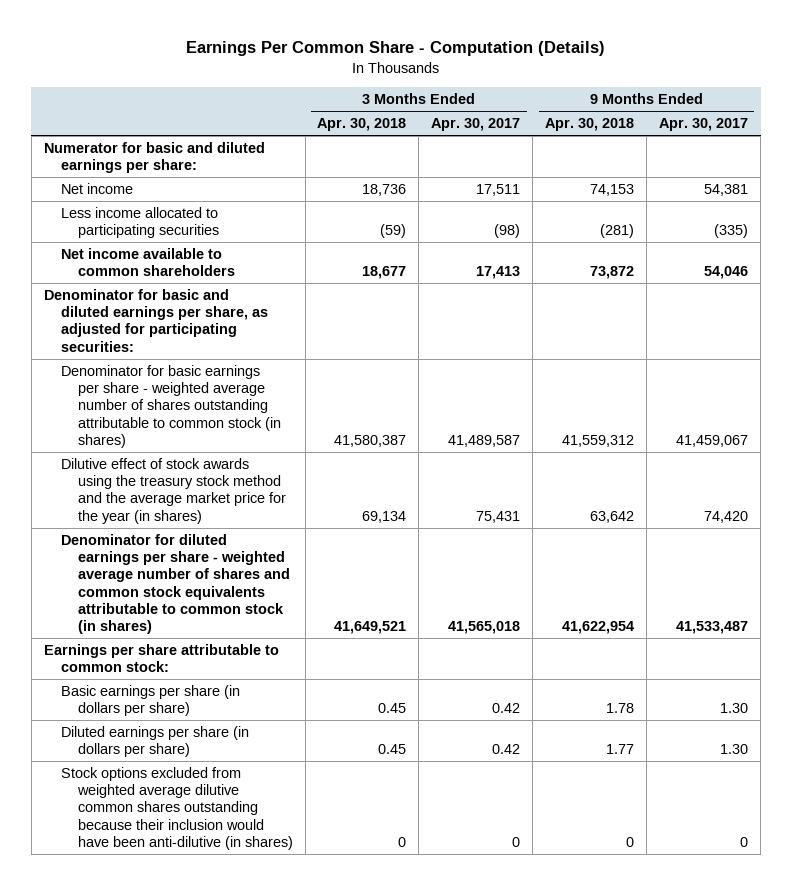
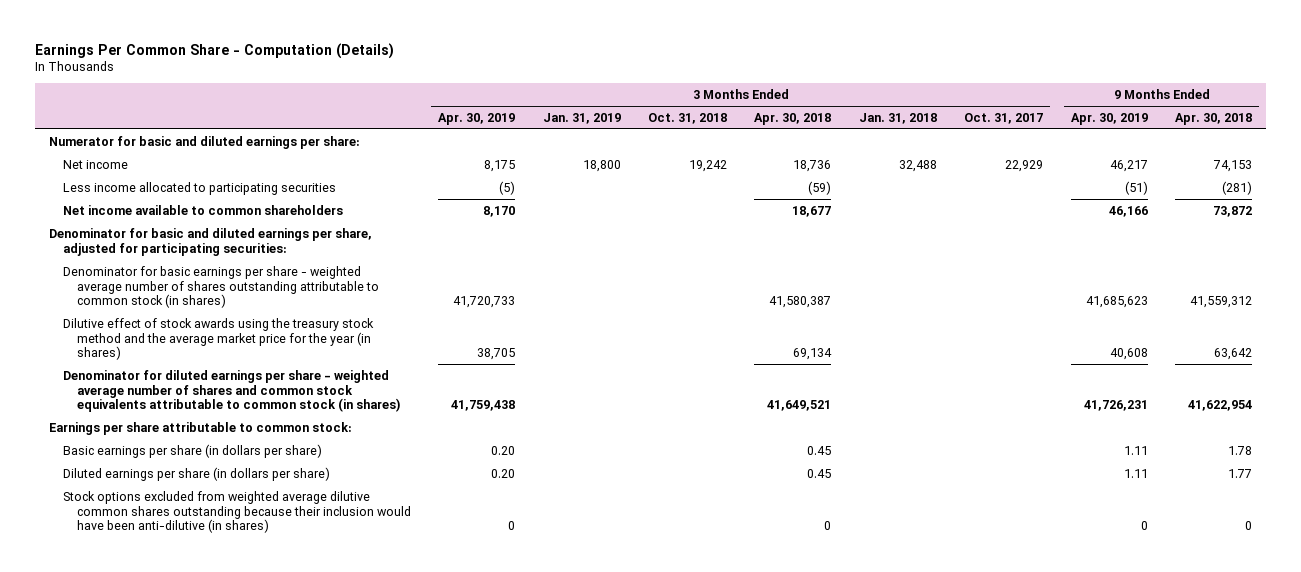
[431,118,521,132] Apr. 30, 2017 -> none
[659,118,749,132] Apr. 30, 2017 -> none
none -> [438,112,516,125] Apr. 30, 2019
none -> [542,112,621,124] Jan. 31, 2019
none -> [648,112,728,124] Oct. 31, 2018
none -> [858,112,937,124] Jan. 31, 2018
none -> [964,112,1044,124] Oct. 31, 2017
none -> [1070,112,1148,125] Apr. 30, 2019
[43,288,268,352] Denominator for basic and diluted earnings per share, as adjusted for participating securities: -> [49,227,373,256] Denominator for basic and diluted earnings per share, adjusted for participating securities:

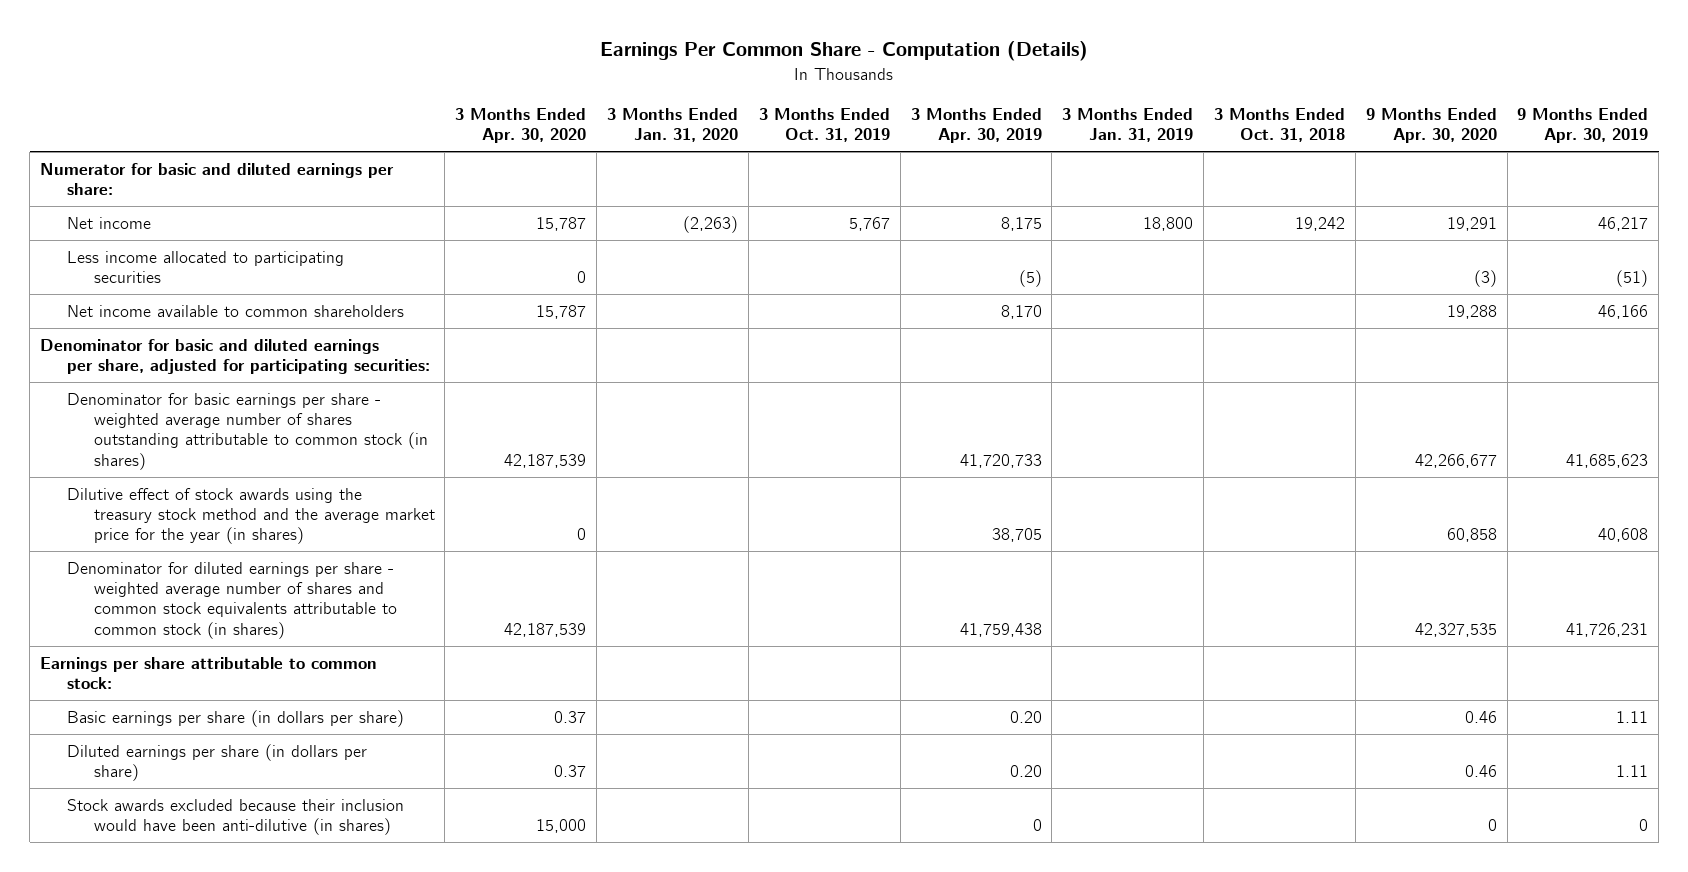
[754,112,832,125] Apr. 30, 2018 -> none
[858,112,937,124] Jan. 31, 2018 -> none
[964,112,1044,124] Oct. 31, 2017 -> none
[1175,112,1253,125] Apr. 30, 2018 -> none
none -> [455,107,587,144] 3 Months Ended Apr. 30, 2020
none -> [607,107,739,143] 3 Months Ended Jan. 31, 2020
none -> [758,107,890,143] 3 Months Ended Oct. 31, 2019
none -> [1365,107,1497,144] 9 Months Ended Apr. 30, 2020
[62,490,411,534] Stock options excluded from weighted average dilutive common shares outstanding because their inclusion would have been anti-dilutive (in shares) -> [66,798,404,836] Stock awards excluded because their inclusion would have been anti-dilutive (in shares)

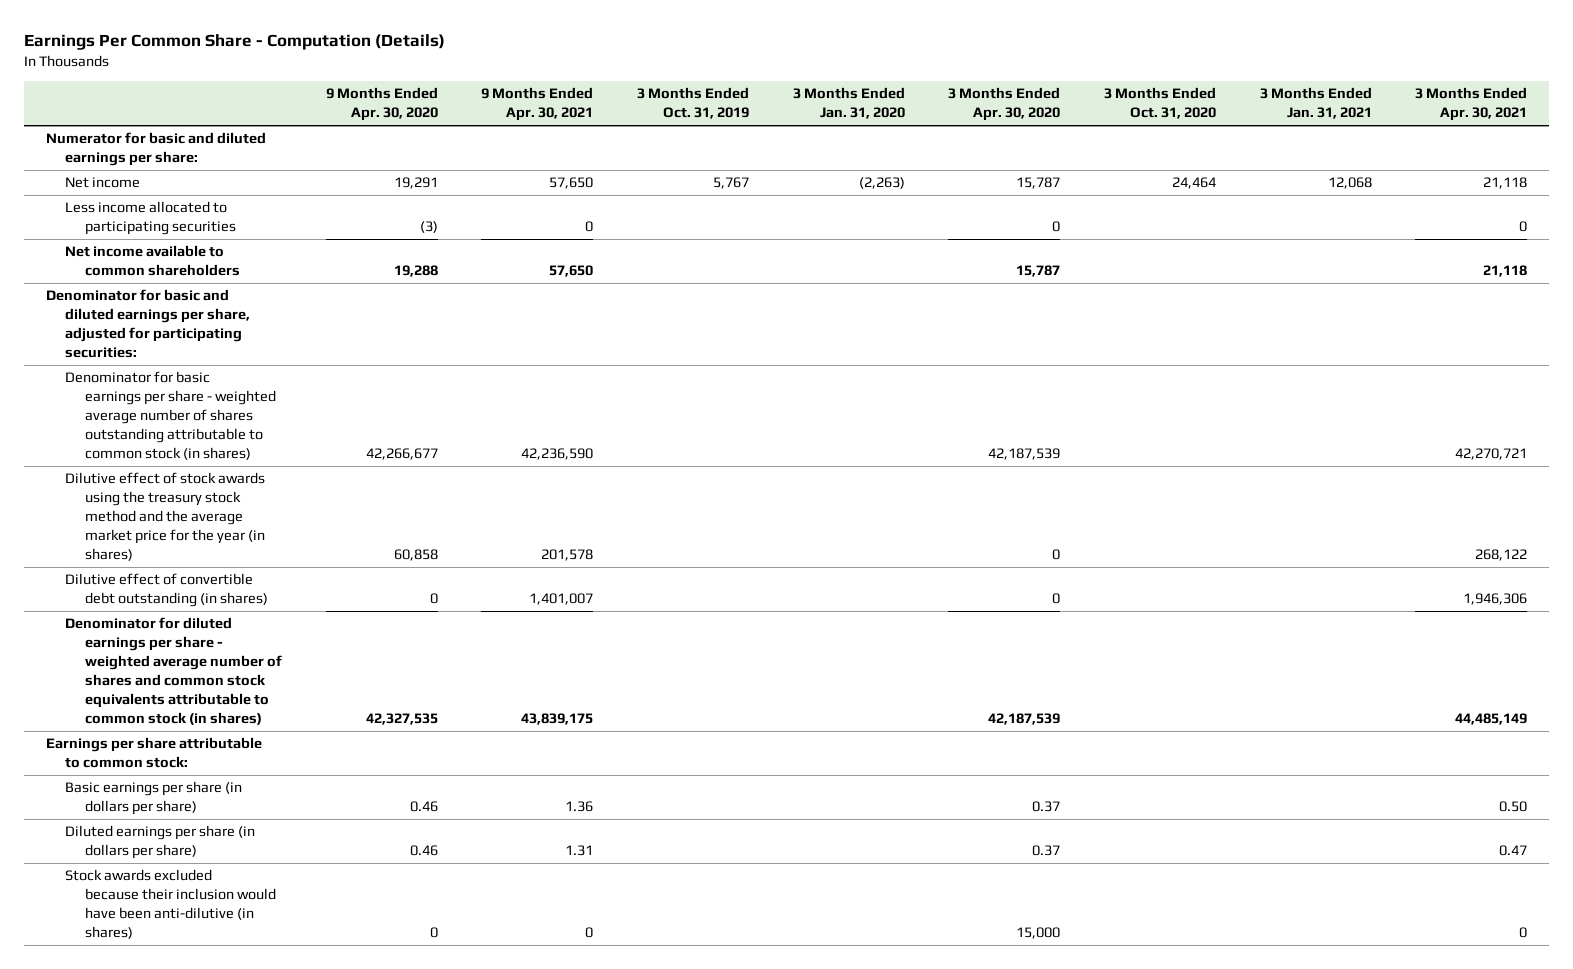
[910,107,1042,144] 3 Months Ended Apr. 30, 2019 -> none
[1062,107,1194,143] 3 Months Ended Jan. 31, 2019 -> none
[1214,107,1346,143] 3 Months Ended Oct. 31, 2018 -> none
[1517,107,1649,144] 9 Months Ended Apr. 30, 2019 -> none
none -> [481,87,594,122] 9 Months Ended Apr. 30, 2021
none -> [1103,87,1216,120] 3 Months Ended Oct. 31, 2020
none -> [1259,87,1372,120] 3 Months Ended Jan. 31, 2021
none -> [1415,87,1528,122] 3 Months Ended Apr. 30, 2021
none -> [65,573,269,608] Dilutive effect of convertible debt outstanding (in shares)

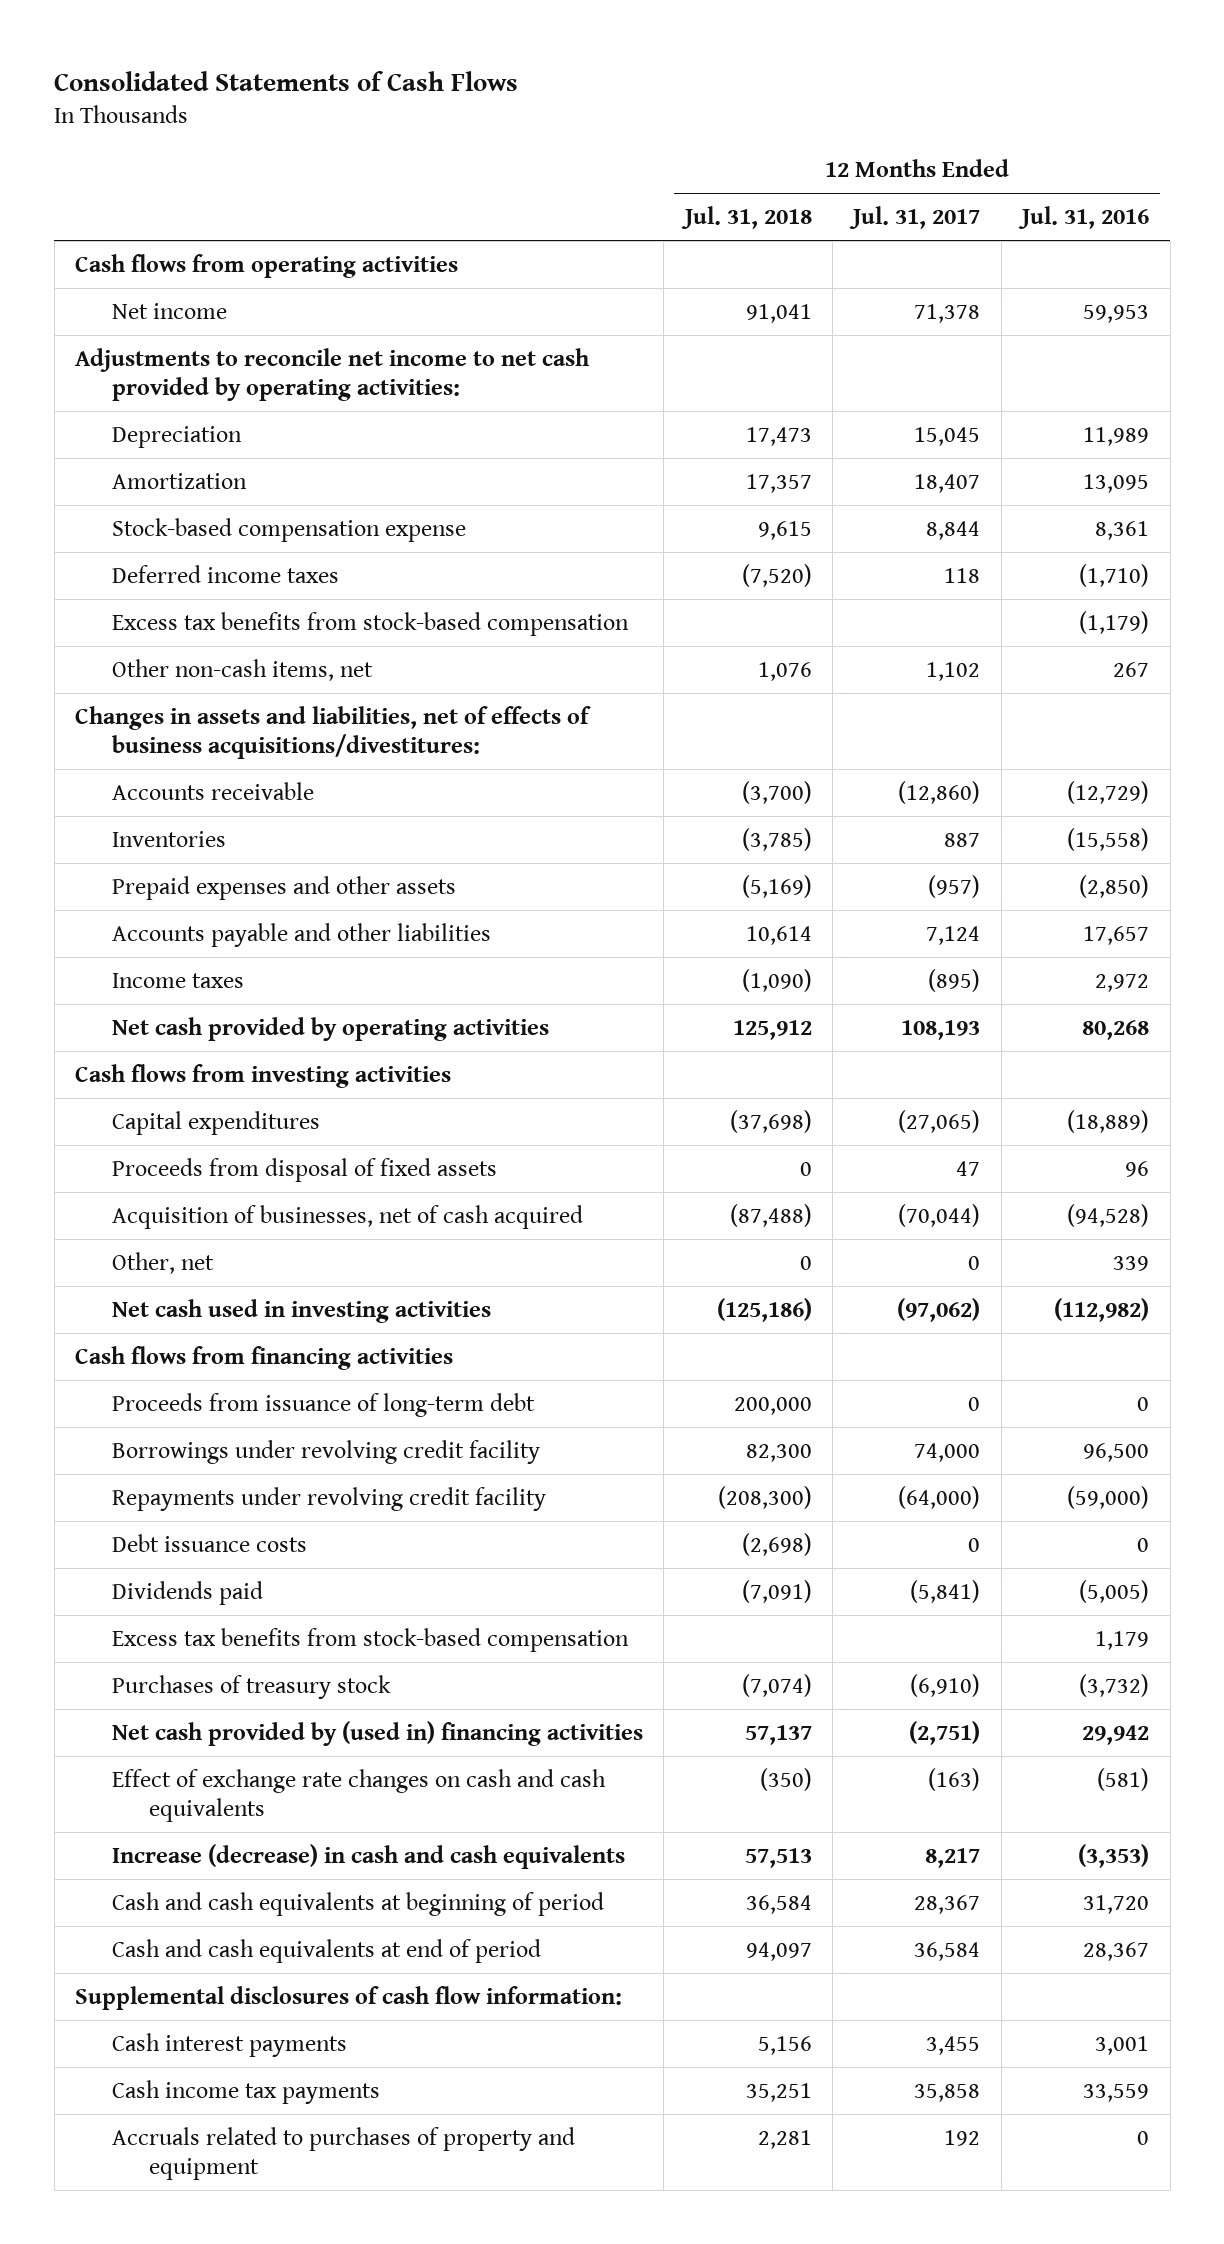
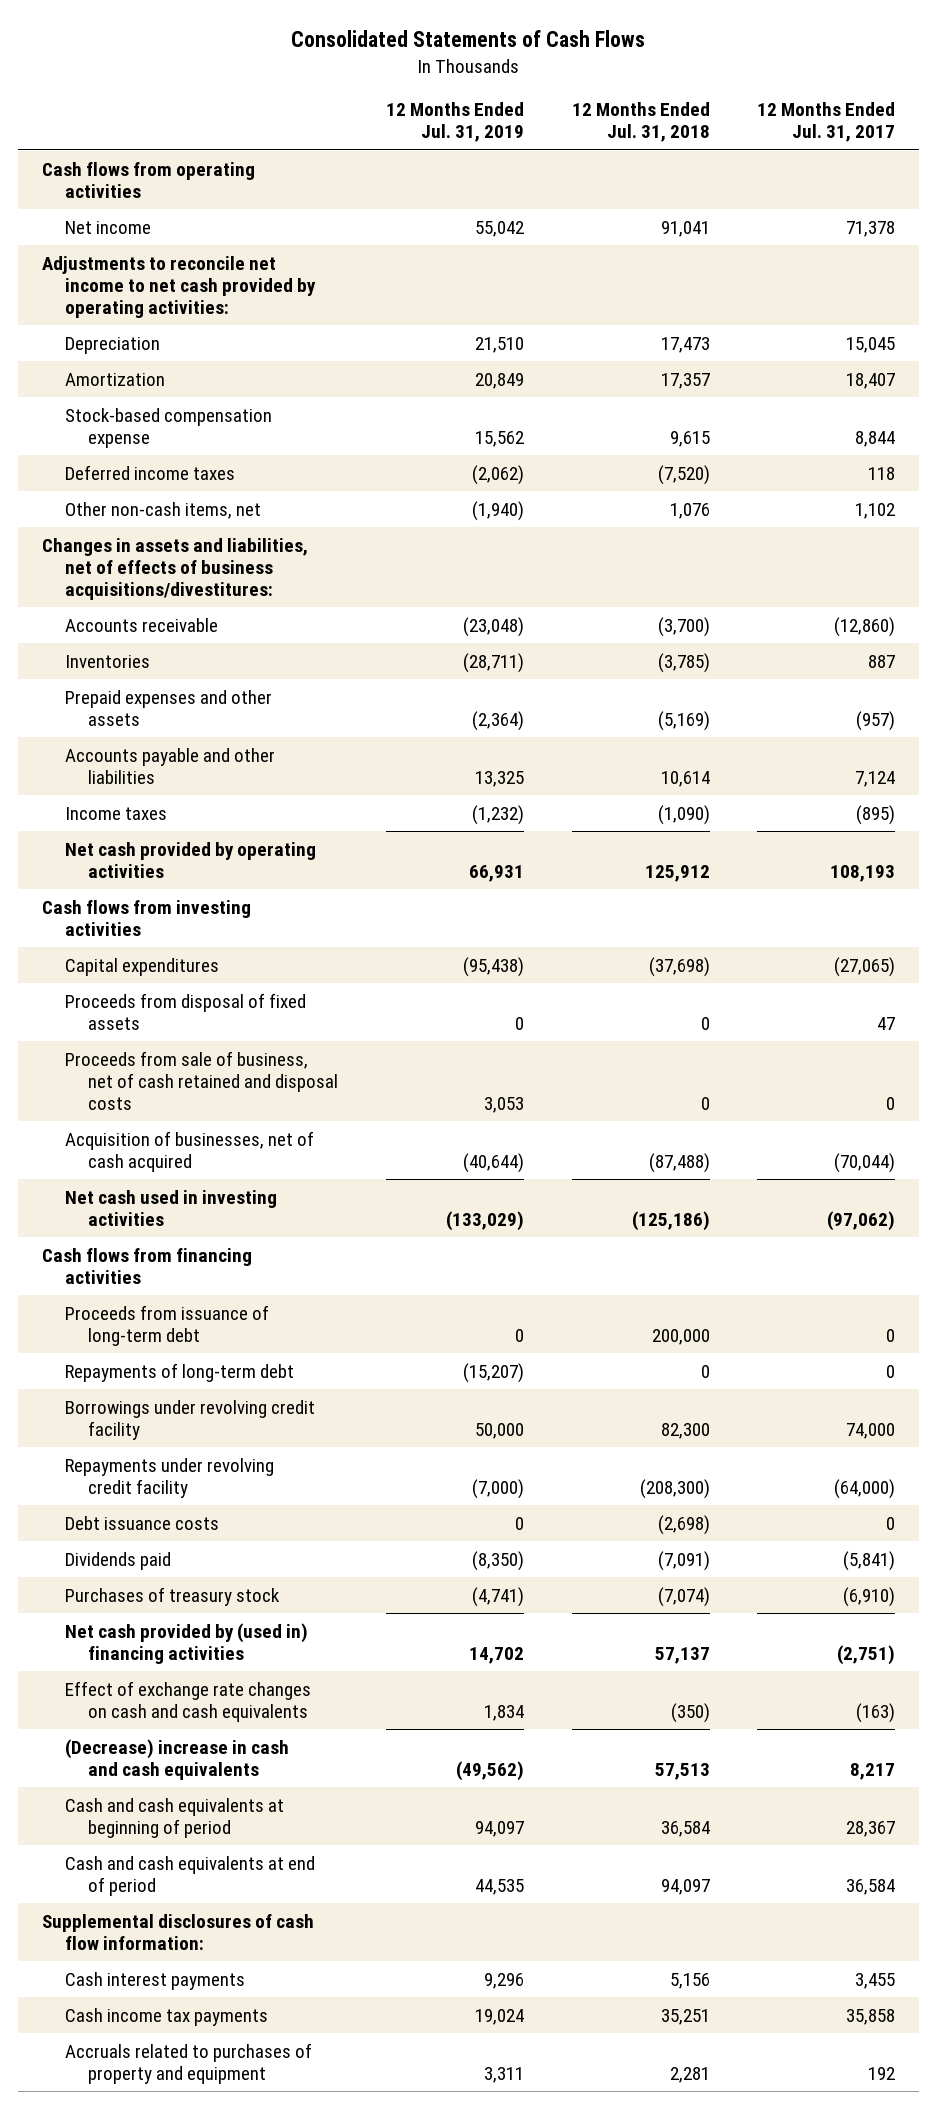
[1018,206,1150,230] Jul. 31, 2016 -> none
none -> [385,102,524,143] 12 Months Ended Jul. 31, 2019
[111,611,629,636] Excess tax benefits from stock-based compensation -> none
none -> [65,1050,339,1110] Proceeds from sale of business, net of cash retained and disposal costs
[111,1251,214,1274] Other, net -> none
none -> [65,1362,295,1382] Repayments of long-term debt
[111,1627,629,1652] Excess tax benefits from stock-based compensation -> none
[111,1843,625,1869] Increase (decrease) in cash and cash equivalents -> [65,1738,290,1780] (Decrease) increase in cash and cash equivalents

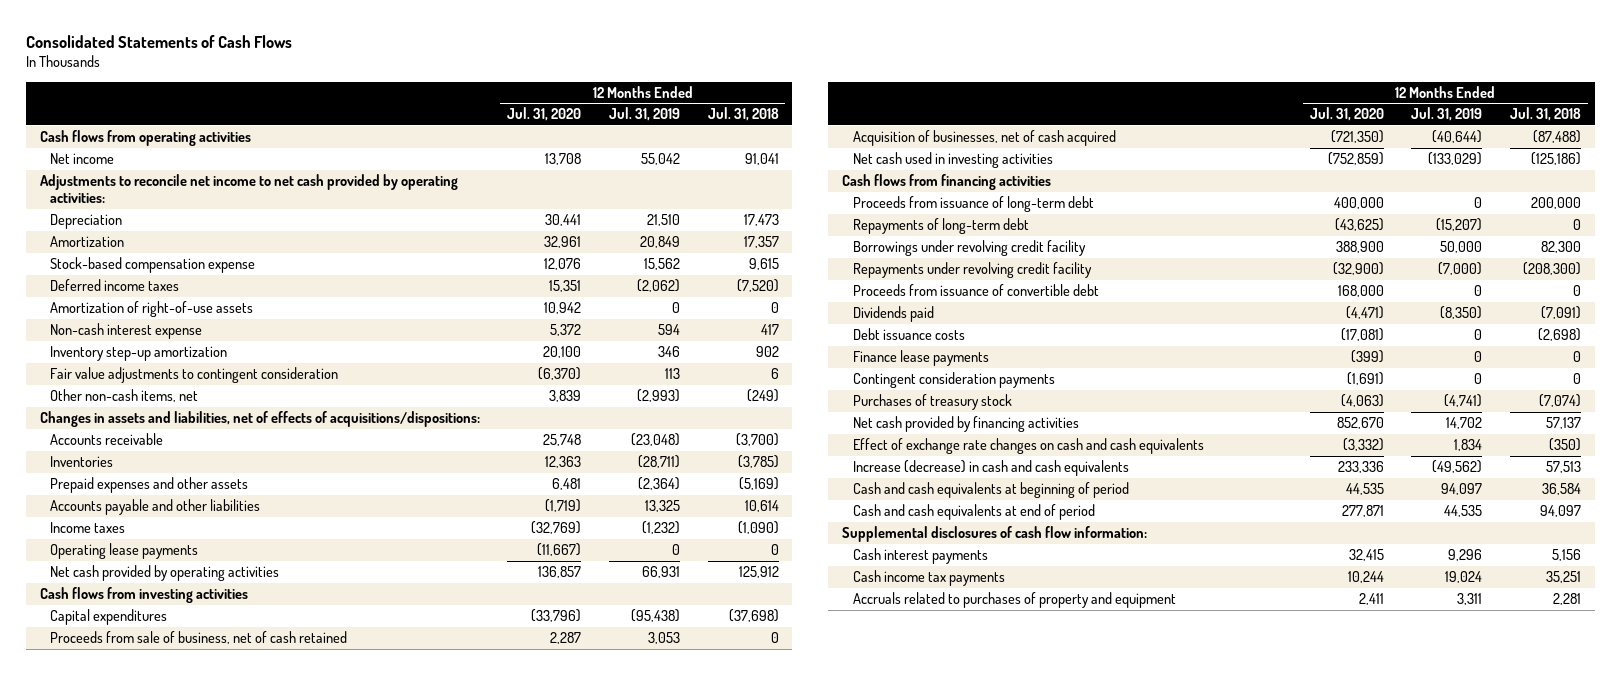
[757,102,896,143] 12 Months Ended Jul. 31, 2017 -> none
none -> [507,107,582,122] Jul. 31, 2020
none -> [50,301,254,318] Amortization of right-of-use assets
none -> [50,323,203,340] Non-cash interest expense
none -> [50,346,228,362] Inventory step-up amortization
none -> [50,367,339,384] Fair value adjustments to contingent consideration
[471,500,524,521] (1,940) -> [636,389,680,403] (2,993)
[669,502,710,519] 1,076 -> [746,389,779,403] (249)
[41,537,308,600] Changes in assets and liabilities, net of effects of business acquisitions/divestitures: -> [39,411,480,428] Changes in assets and liabilities, net of effects of acquisitions/dispositions:
none -> [50,543,199,560] Operating lease payments
[65,992,307,1030] Proceeds from disposal of fixed assets -> none
[65,1050,339,1110] Proceeds from sale of business, net of cash retained and disposal costs -> [50,631,348,645] Proceeds from sale of business, net of cash retained
none -> [852,284,1099,297] Proceeds from issuance of convertible debt
[65,1515,220,1530] Debt issuance costs -> [852,328,965,341] Debt issuance costs
none -> [852,350,989,367] Finance lease payments
none -> [852,372,1055,389] Contingent consideration payments
[65,1622,309,1664] Net cash provided by (used in) financing activities -> [852,416,1079,433] Net cash provided by financing activities
[65,1738,290,1780] (Decrease) increase in cash and cash equivalents -> [852,460,1129,477] Increase (decrease) in cash and cash equivalents

